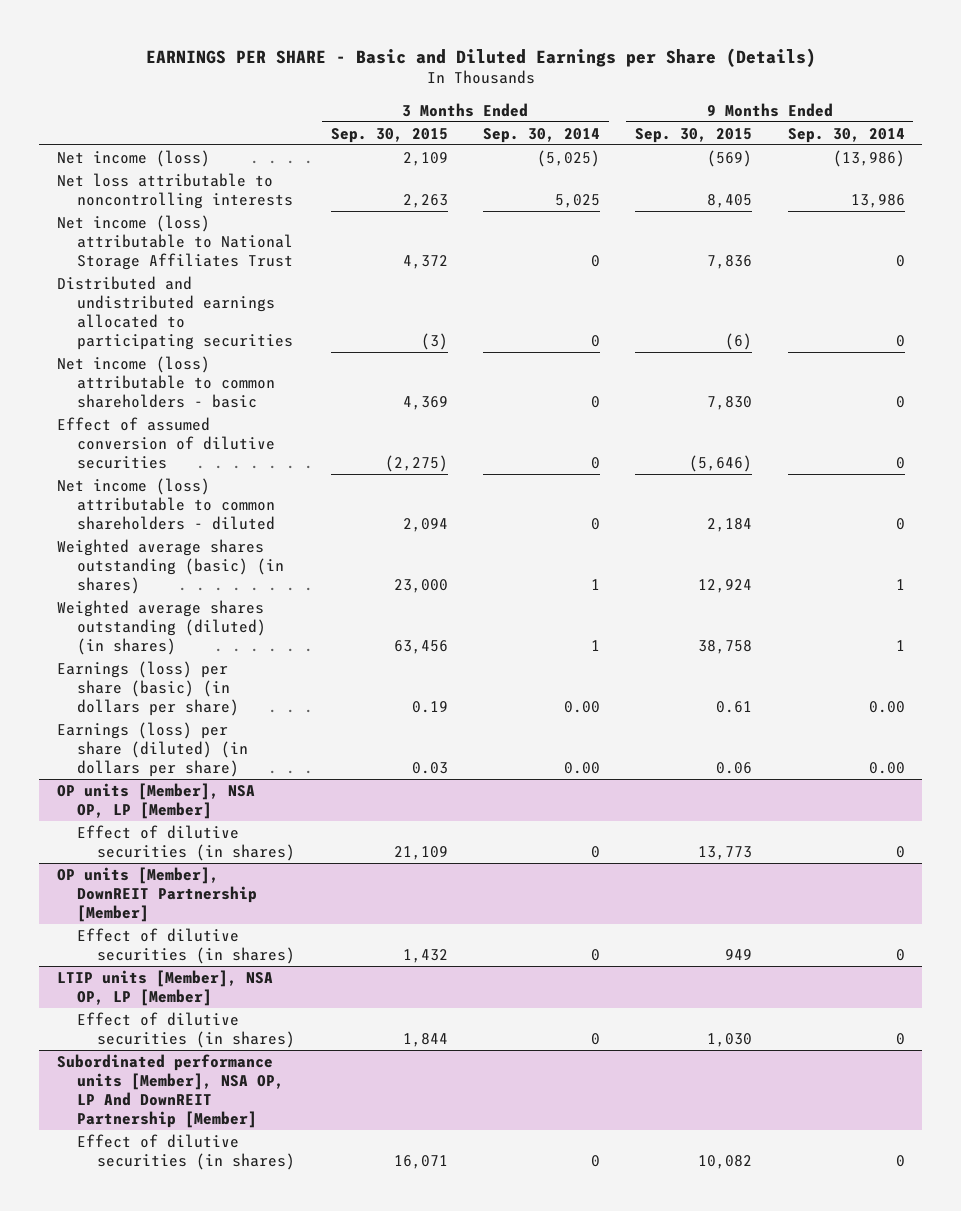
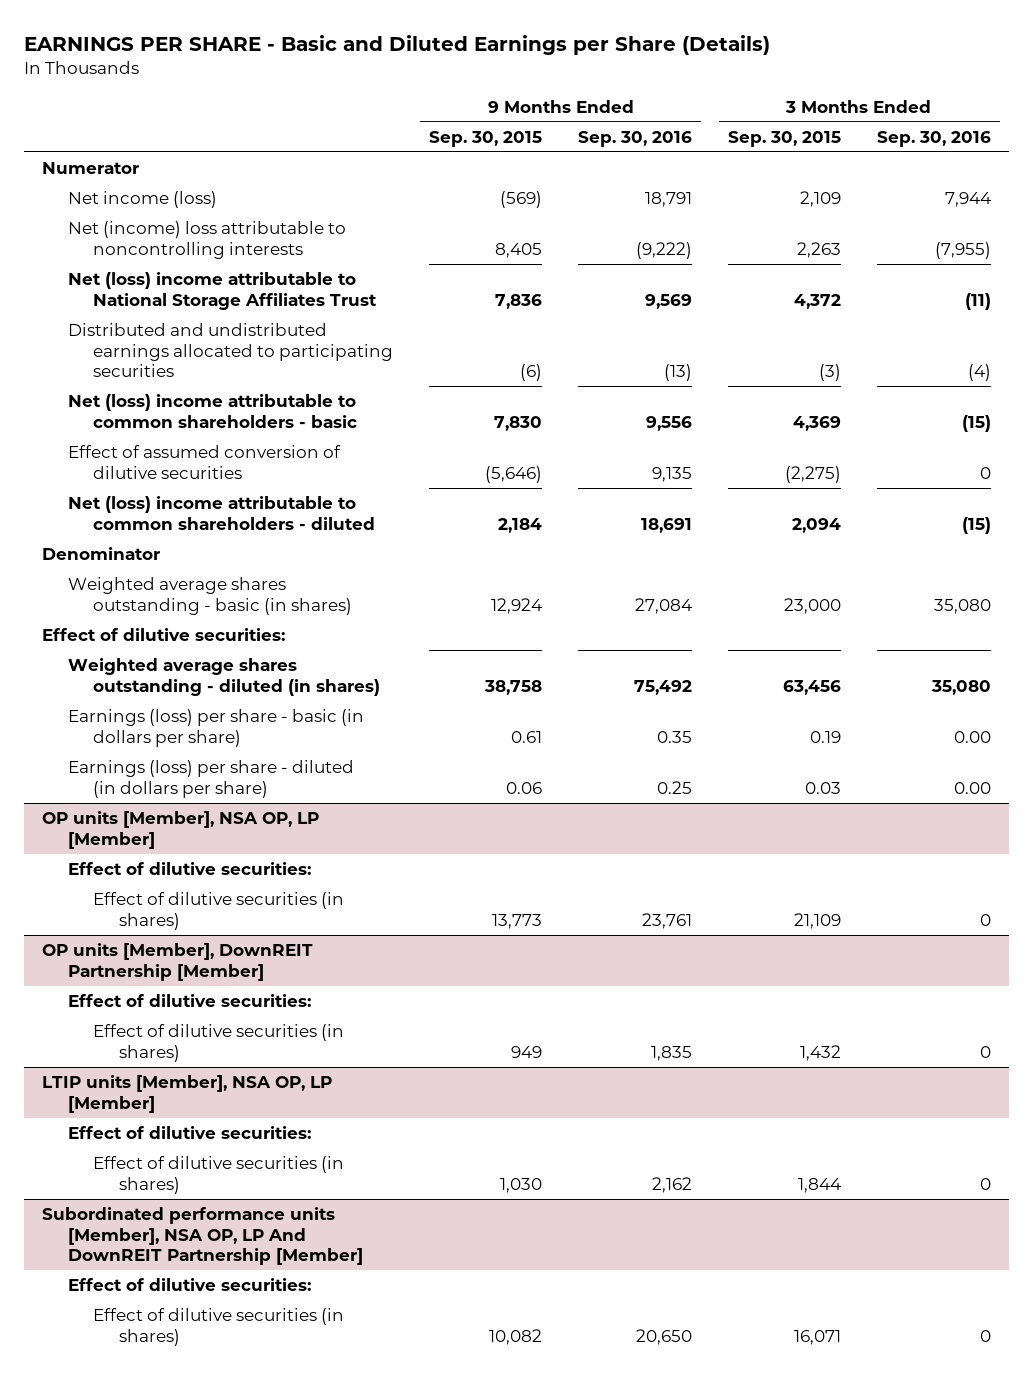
[483,127,601,143] Sep. 30, 2014 -> none
[787,127,905,143] Sep. 30, 2014 -> none
none -> [578,130,693,147] Sep. 30, 2016
none -> [876,130,991,147] Sep. 30, 2016
none -> [42,162,140,175] Numerator
[56,172,293,209] Net loss attributable to noncontrolling interests -> [67,221,346,259] Net (income) loss attributable to noncontrolling interests
[56,214,293,271] Net income (loss) attributable to National Storage Affiliates Trust -> [67,272,378,310] Net (loss) income attributable to National Storage Affiliates Trust
[56,355,275,409] Net income (loss) attributable to common shareholders - basic -> [67,394,358,428] Net (loss) income attributable to common shareholders - basic
[56,477,275,531] Net income (loss) attributable to common shareholders - diluted -> [67,496,376,530] Net (loss) income attributable to common shareholders - diluted
none -> [42,547,161,561] Denominator
[56,538,284,595] Weighted average shares outstanding (basic) (in shares) -> [67,577,353,615] Weighted average shares outstanding - basic (in shares)
none -> [42,628,286,642] Effect of dilutive securities:
[56,599,266,656] Weighted average shares outstanding (diluted) (in shares) -> [67,658,381,696] Weighted average shares outstanding - diluted (in shares)
[56,660,239,717] Earnings (loss) per share (basic) (in dollars per share) -> [67,709,364,747] Earnings (loss) per share - basic (in dollars per share)
[56,721,248,778] Earnings (loss) per share (diluted) (in dollars per share) -> [67,760,354,798] Earnings (loss) per share - diluted (in dollars per share)
none -> [67,862,311,876] Effect of dilutive securities:
none -> [67,994,311,1008] Effect of dilutive securities:
none -> [67,1126,311,1140] Effect of dilutive securities:
none -> [67,1278,311,1292] Effect of dilutive securities:

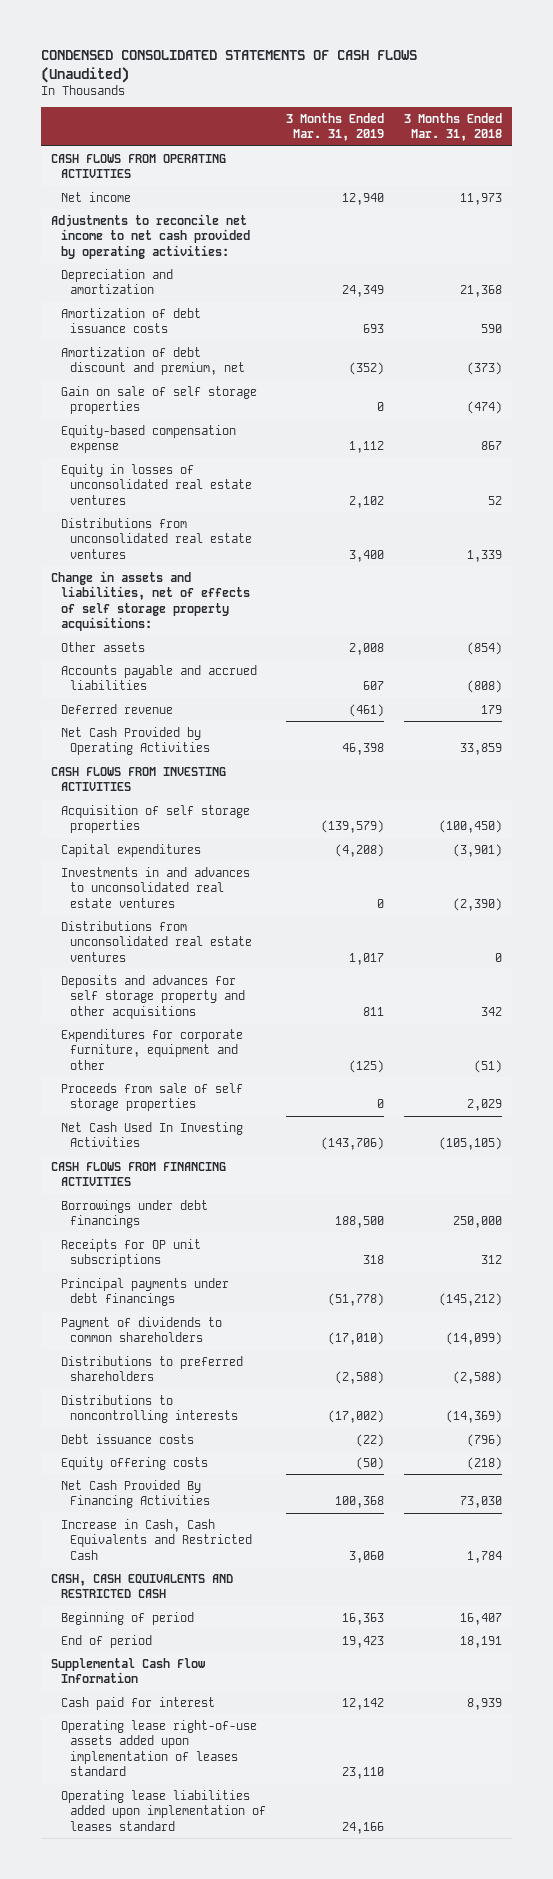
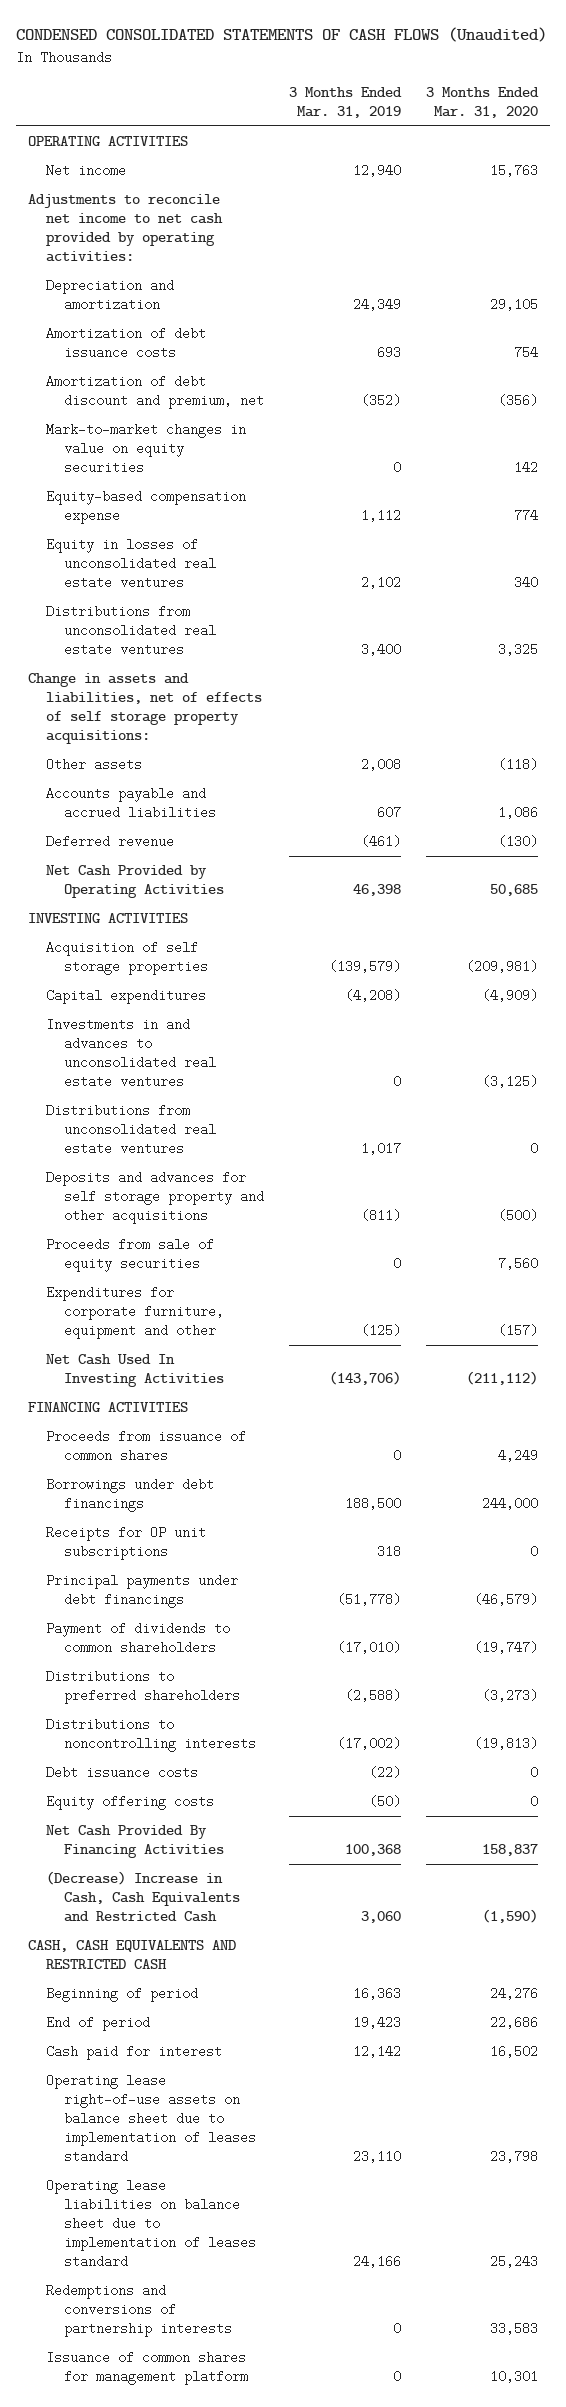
[404,112,503,142] 3 Months Ended Mar. 31, 2018 -> none
none -> [425,86,539,118] 3 Months Ended Mar. 31, 2020
[51,153,227,179] CASH FLOWS FROM OPERATING ACTIVITIES -> [28,136,189,147] OPERATING ACTIVITIES
[60,385,257,415] Gain on sale of self storage properties -> none
none -> [46,423,247,475] Mark-to-market changes in value on equity securities
[51,766,227,792] CASH FLOWS FROM INVESTING ACTIVITIES -> [28,913,189,924] INVESTING ACTIVITIES
[363,1006,385,1016] 811 -> [360,1209,401,1223] (811)
none -> [46,1238,215,1273] Proceeds from sale of equity securities
[60,1082,243,1112] Proceeds from sale of self storage properties -> none
[51,1161,227,1187] CASH FLOWS FROM FINANCING ACTIVITIES -> [28,1402,189,1413] FINANCING ACTIVITIES
none -> [46,1430,247,1463] Proceeds from issuance of common shares
[60,1518,252,1560] Increase in Cash, Cash Equivalents and Restricted Cash -> [46,1871,241,1923] (Decrease) Increase in Cash, Cash Equivalents and Restricted Cash
[51,1657,206,1684] Supplemental Cash Flow Information -> none
[60,1719,257,1777] Operating lease right-of-use assets added upon implementation of leases standard -> [46,2074,257,2164] Operating lease right-of-use assets on balance sheet due to implementation of leases standard
[60,1789,266,1831] Operating lease liabilities added upon implementation of leases standard -> [46,2179,257,2269] Operating lease liabilities on balance sheet due to implementation of leases standard
none -> [46,2284,233,2338] Redemptions and conversions of partnership interests
none -> [46,2351,249,2386] Issuance of common shares for management platform

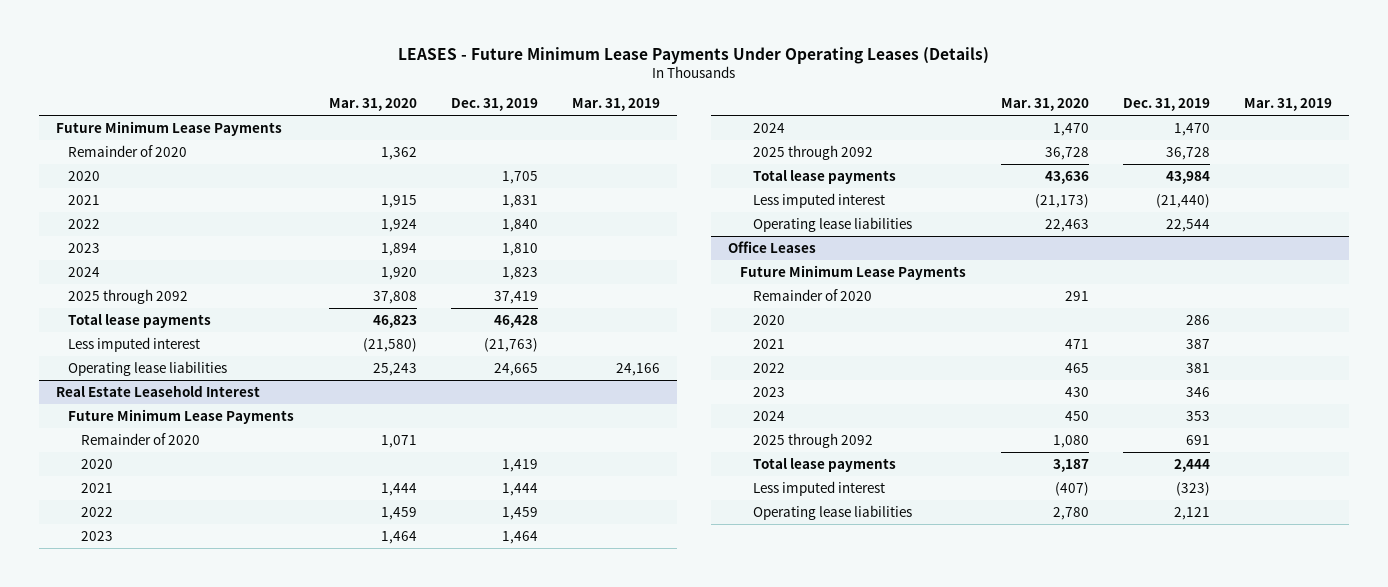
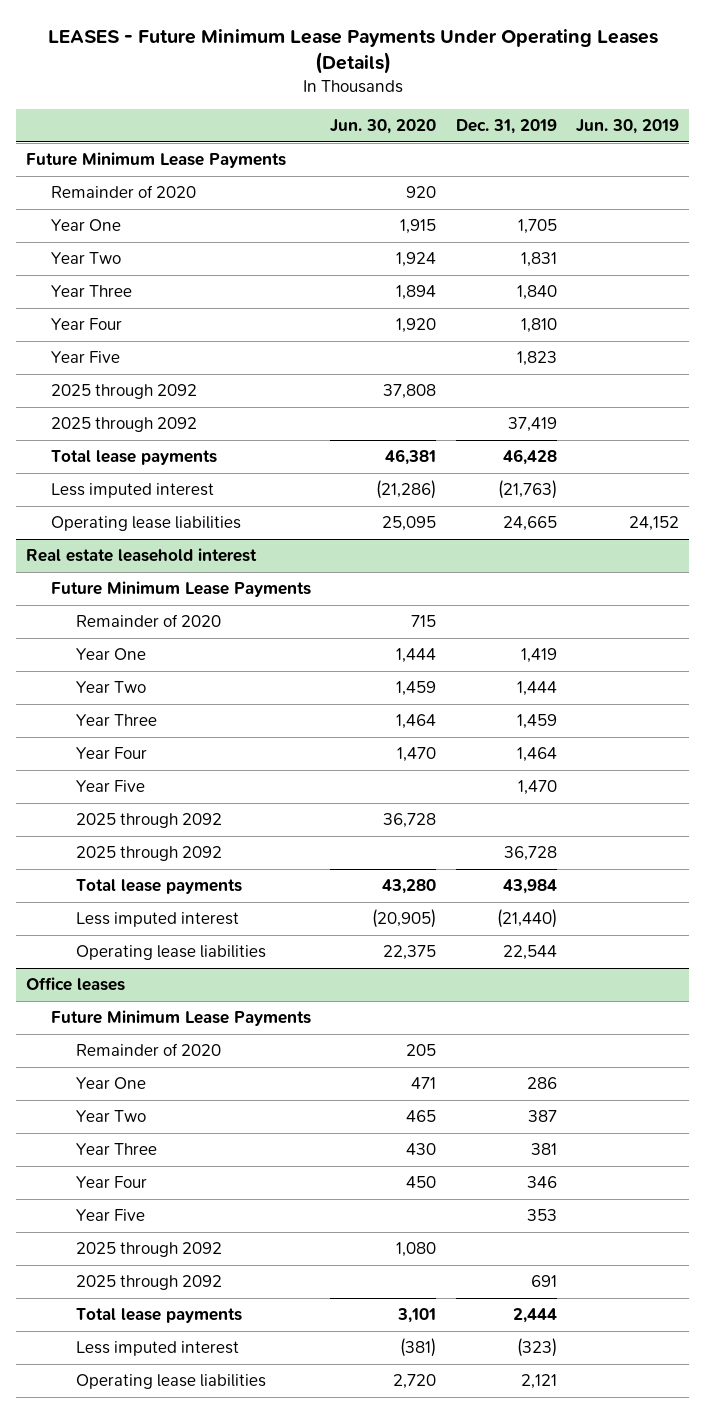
[328,98,417,112] Mar. 31, 2020 -> none
[572,98,661,112] Mar. 31, 2019 -> none
none -> [330,119,437,135] Jun. 30, 2020
none -> [576,119,680,135] Jun. 30, 2019
[68,170,101,181] 2020 -> [50,219,121,232] Year One
[68,194,101,205] 2021 -> [50,252,121,265] Year Two
[68,218,101,229] 2022 -> [50,285,132,298] Year Three
[68,242,101,253] 2023 -> [50,318,122,331] Year Four
[68,266,101,277] 2024 -> [50,351,120,364] Year Five
none -> [50,384,197,400] 2025 through 2092
[56,384,261,397] Real Estate Leasehold Interest -> [25,548,257,563] Real estate leasehold interest
[80,458,113,469] 2020 -> [75,648,146,661] Year One
[80,482,113,493] 2021 -> [75,681,146,694] Year Two
[80,506,113,517] 2022 -> [75,714,157,727] Year Three
[80,530,113,541] 2023 -> [75,747,147,760] Year Four
[752,122,785,133] 2024 -> [75,780,145,793] Year Five
none -> [75,813,222,829] 2025 through 2092
[728,240,817,253] Office Leases -> [25,977,125,992] Office leases
[752,314,785,325] 2020 -> [75,1077,146,1090] Year One
[752,338,785,349] 2021 -> [75,1110,146,1123] Year Two
[752,362,785,373] 2022 -> [75,1143,157,1156] Year Three
[752,386,785,397] 2023 -> [75,1176,147,1189] Year Four
[752,410,785,421] 2024 -> [75,1209,145,1222] Year Five
none -> [75,1242,222,1258] 2025 through 2092

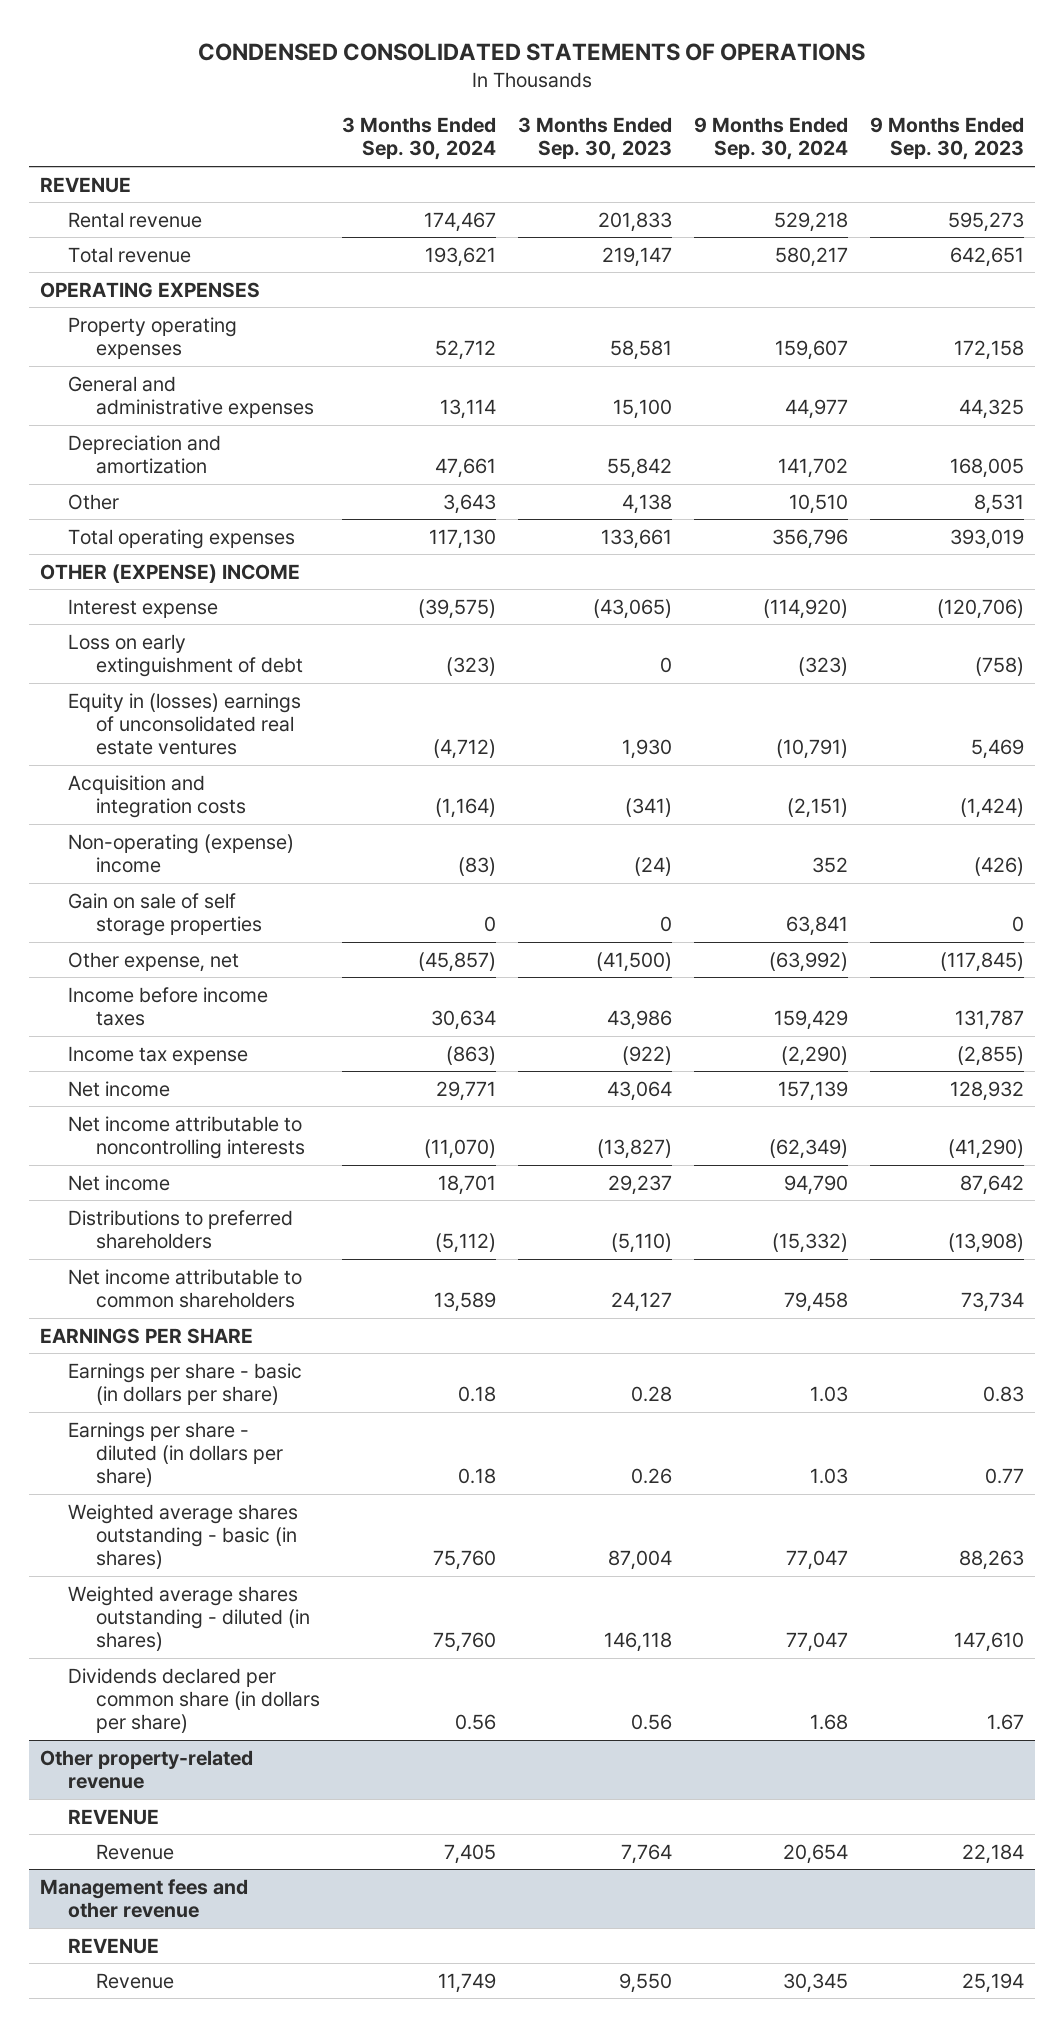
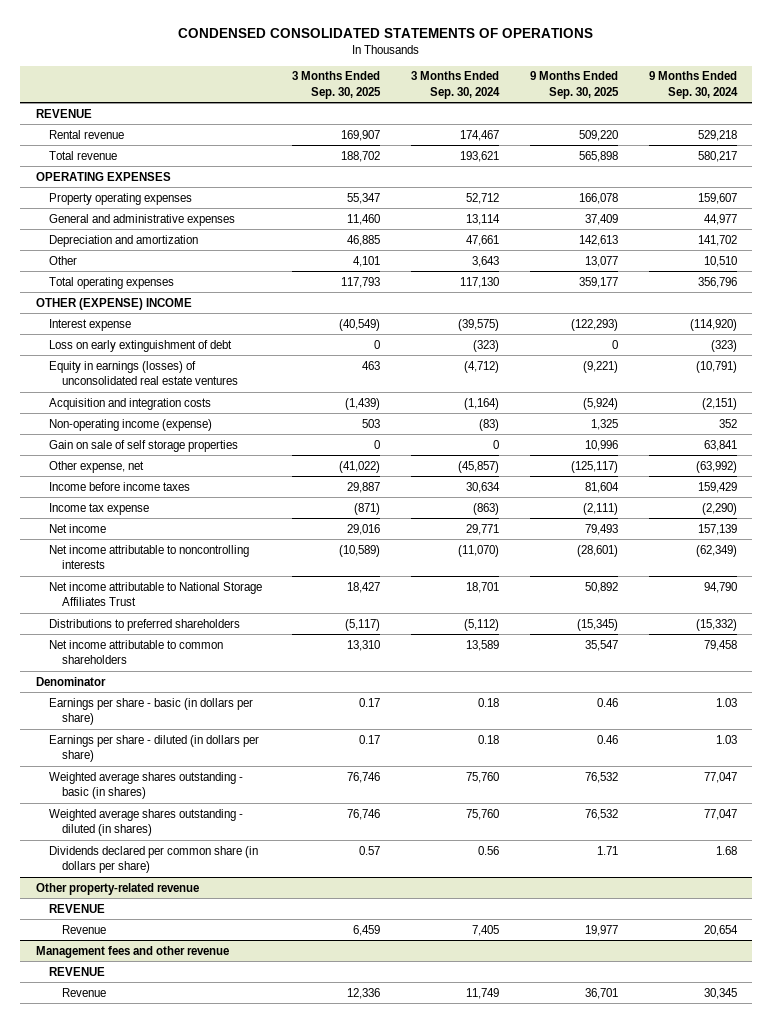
[517,117,672,161] 3 Months Ended Sep. 30, 2023 -> none
[869,117,1024,161] 9 Months Ended Sep. 30, 2023 -> none
none -> [292,71,382,99] 3 Months Ended Sep. 30, 2025
none -> [530,71,620,99] 9 Months Ended Sep. 30, 2025
[67,692,301,756] Equity in (losses) earnings of unconsolidated real estate ventures -> [48,360,238,385] Equity in earnings (losses) of unconsolidated real estate ventures
[67,833,294,874] Non-operating (expense) income -> [48,418,212,431] Non-operating income (expense)
[67,1174,170,1191] Net income -> [48,581,262,606] Net income attributable to National Storage Affiliates Trust
[40,1327,254,1344] EARNINGS PER SHARE -> [35,676,106,686] Denominator

